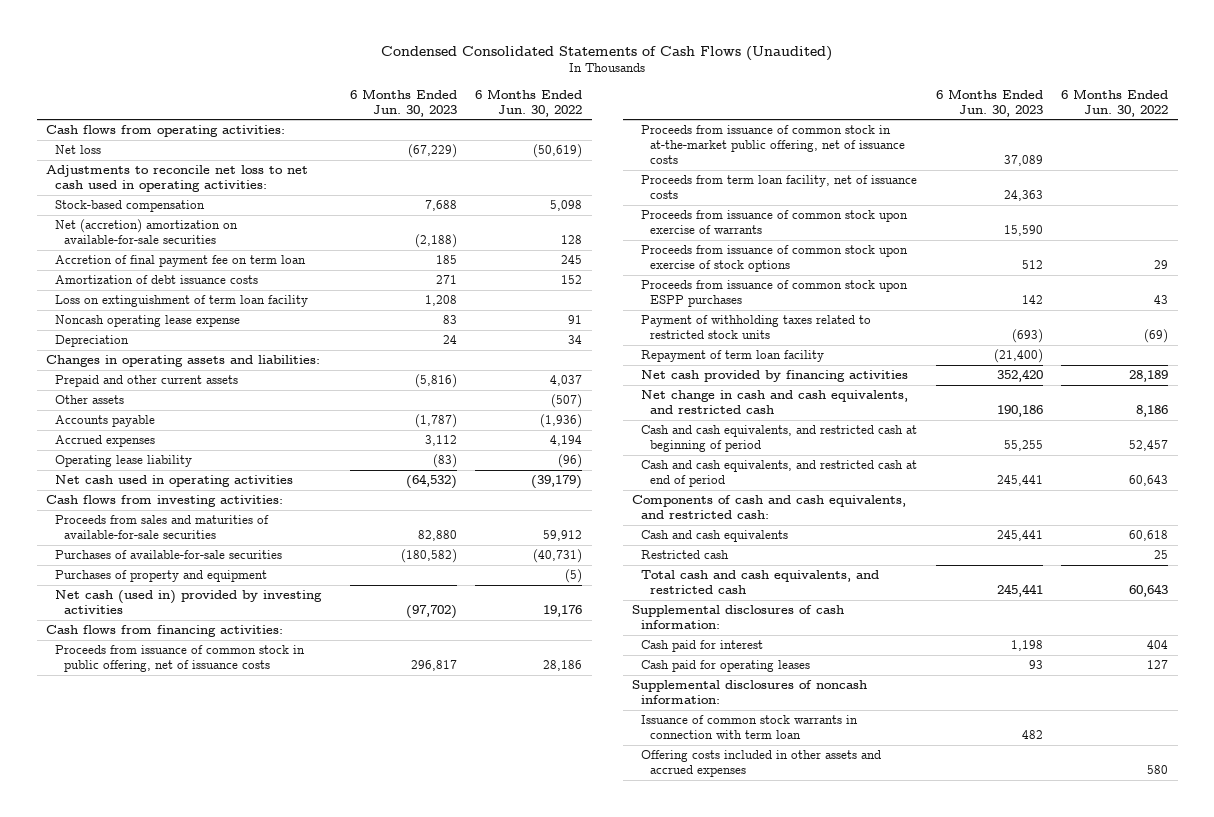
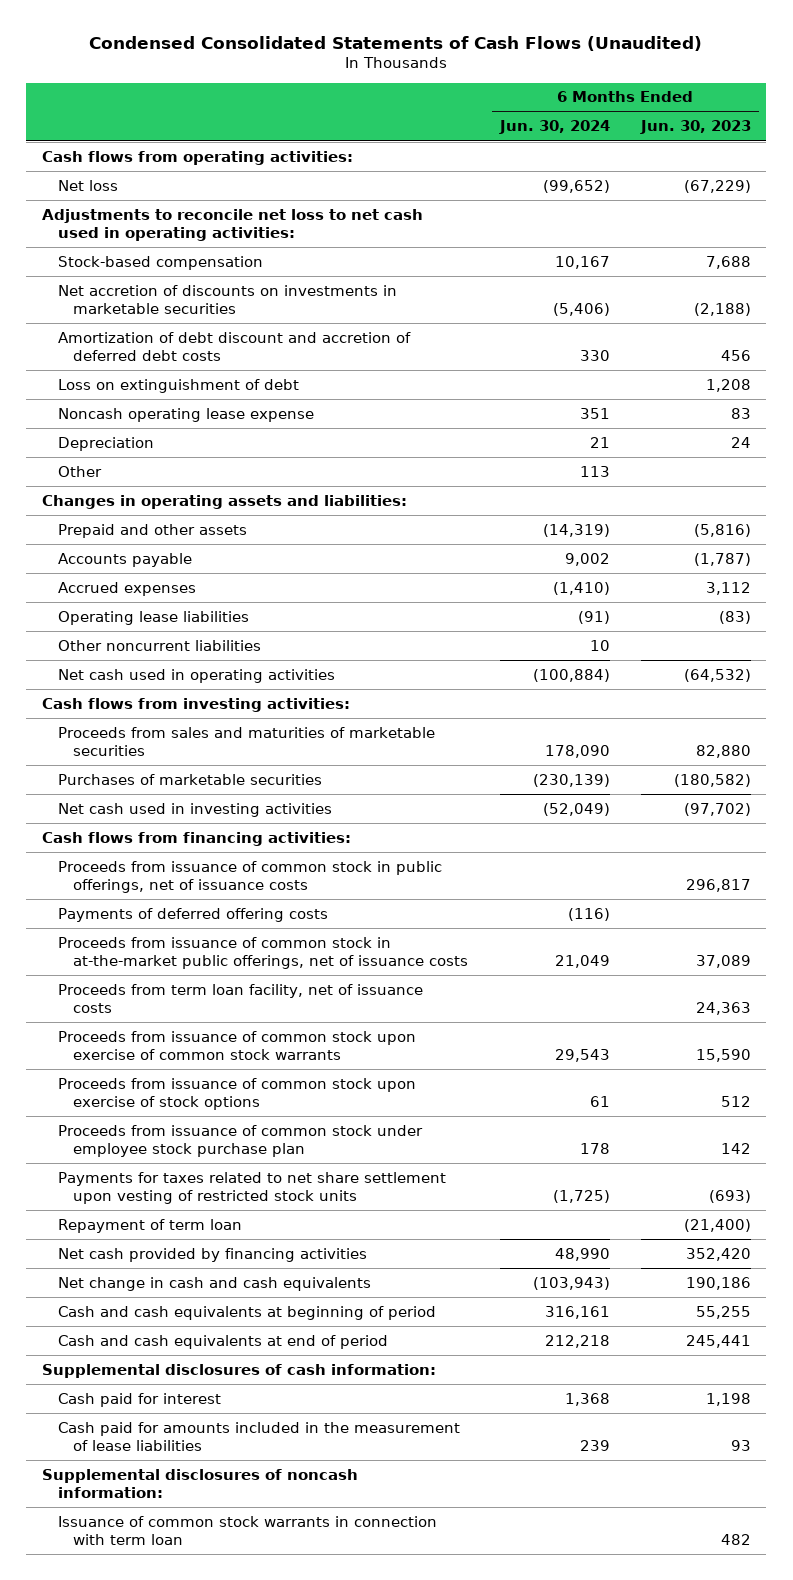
[475,88,583,117] 6 Months Ended Jun. 30, 2022 -> none
none -> [498,120,610,135] Jun. 30, 2024
[55,255,307,268] Accretion of final payment fee on term loan -> none
[55,275,259,285] Amortization of debt issuance costs -> none
[55,219,239,245] Net (accretion) amortization on available-for-sale securities -> [57,284,397,315] Net accretion of discounts on investments in marketable securities
none -> [57,331,411,362] Amortization of debt discount and accretion of deferred debt costs
[55,295,309,308] Loss on extinguishment of term loan facility -> [57,378,299,393] Loss on extinguishment of debt
none -> [57,465,102,477] Other
[55,395,125,405] Other assets -> none
[55,375,239,388] Prepaid and other current assets -> [57,523,247,538] Prepaid and other assets
[55,455,193,468] Operating lease liability -> [57,610,249,625] Operating lease liabilities
none -> [57,639,261,651] Other noncurrent liabilities
[55,570,268,583] Purchases of property and equipment -> none
[55,515,270,540] Proceeds from sales and maturities of available-for-sale securities -> [57,726,435,757] Proceeds from sales and maturities of marketable securities
[55,550,283,560] Purchases of available-for-sale securities -> [57,773,322,785] Purchases of marketable securities
[55,590,323,615] Net cash (used in) provided by investing activities -> [57,802,332,817] Net cash used in investing activities
[55,645,306,673] Proceeds from issuance of common stock in public offering, net of issuance costs -> [57,860,442,894] Proceeds from issuance of common stock in public offerings, net of issuance costs
none -> [57,907,328,922] Payments of deferred offering costs
[641,125,906,164] Proceeds from issuance of common stock in at-the-market public offering, net of issuance costs -> [57,936,469,970] Proceeds from issuance of common stock in at-the-market public offerings, net of issuance costs
[641,210,909,235] Proceeds from issuance of common stock upon exercise of warrants -> [57,1030,416,1061] Proceeds from issuance of common stock upon exercise of common stock warrants
[641,280,909,308] Proceeds from issuance of common stock upon ESPP purchases -> [57,1124,423,1158] Proceeds from issuance of common stock under employee stock purchase plan
[641,315,872,340] Payment of withholding taxes related to restricted stock units -> [57,1171,446,1205] Payments for taxes related to net share settlement upon vesting of restricted stock units
[641,350,825,363] Repayment of term loan facility -> [57,1218,242,1233] Repayment of term loan
[631,495,906,520] Components of cash and cash equivalents, and restricted cash: -> none
[641,530,789,543] Cash and cash equivalents -> none
[641,550,730,560] Restricted cash -> none
[641,570,880,595] Total cash and cash equivalents, and restricted cash -> none
[641,390,909,415] Net change in cash and cash equivalents, and restricted cash -> [57,1276,371,1291] Net change in cash and cash equivalents
[641,425,918,453] Cash and cash equivalents, and restricted cash at beginning of period -> [57,1305,436,1320] Cash and cash equivalents at beginning of period
[641,460,918,488] Cash and cash equivalents, and restricted cash at end of period -> [57,1334,388,1349] Cash and cash equivalents at end of period
[641,660,811,673] Cash paid for operating leases -> [57,1421,460,1452] Cash paid for amounts included in the measurement of lease liabilities
[641,750,882,778] Offering costs included in other assets and accrued expenses -> none

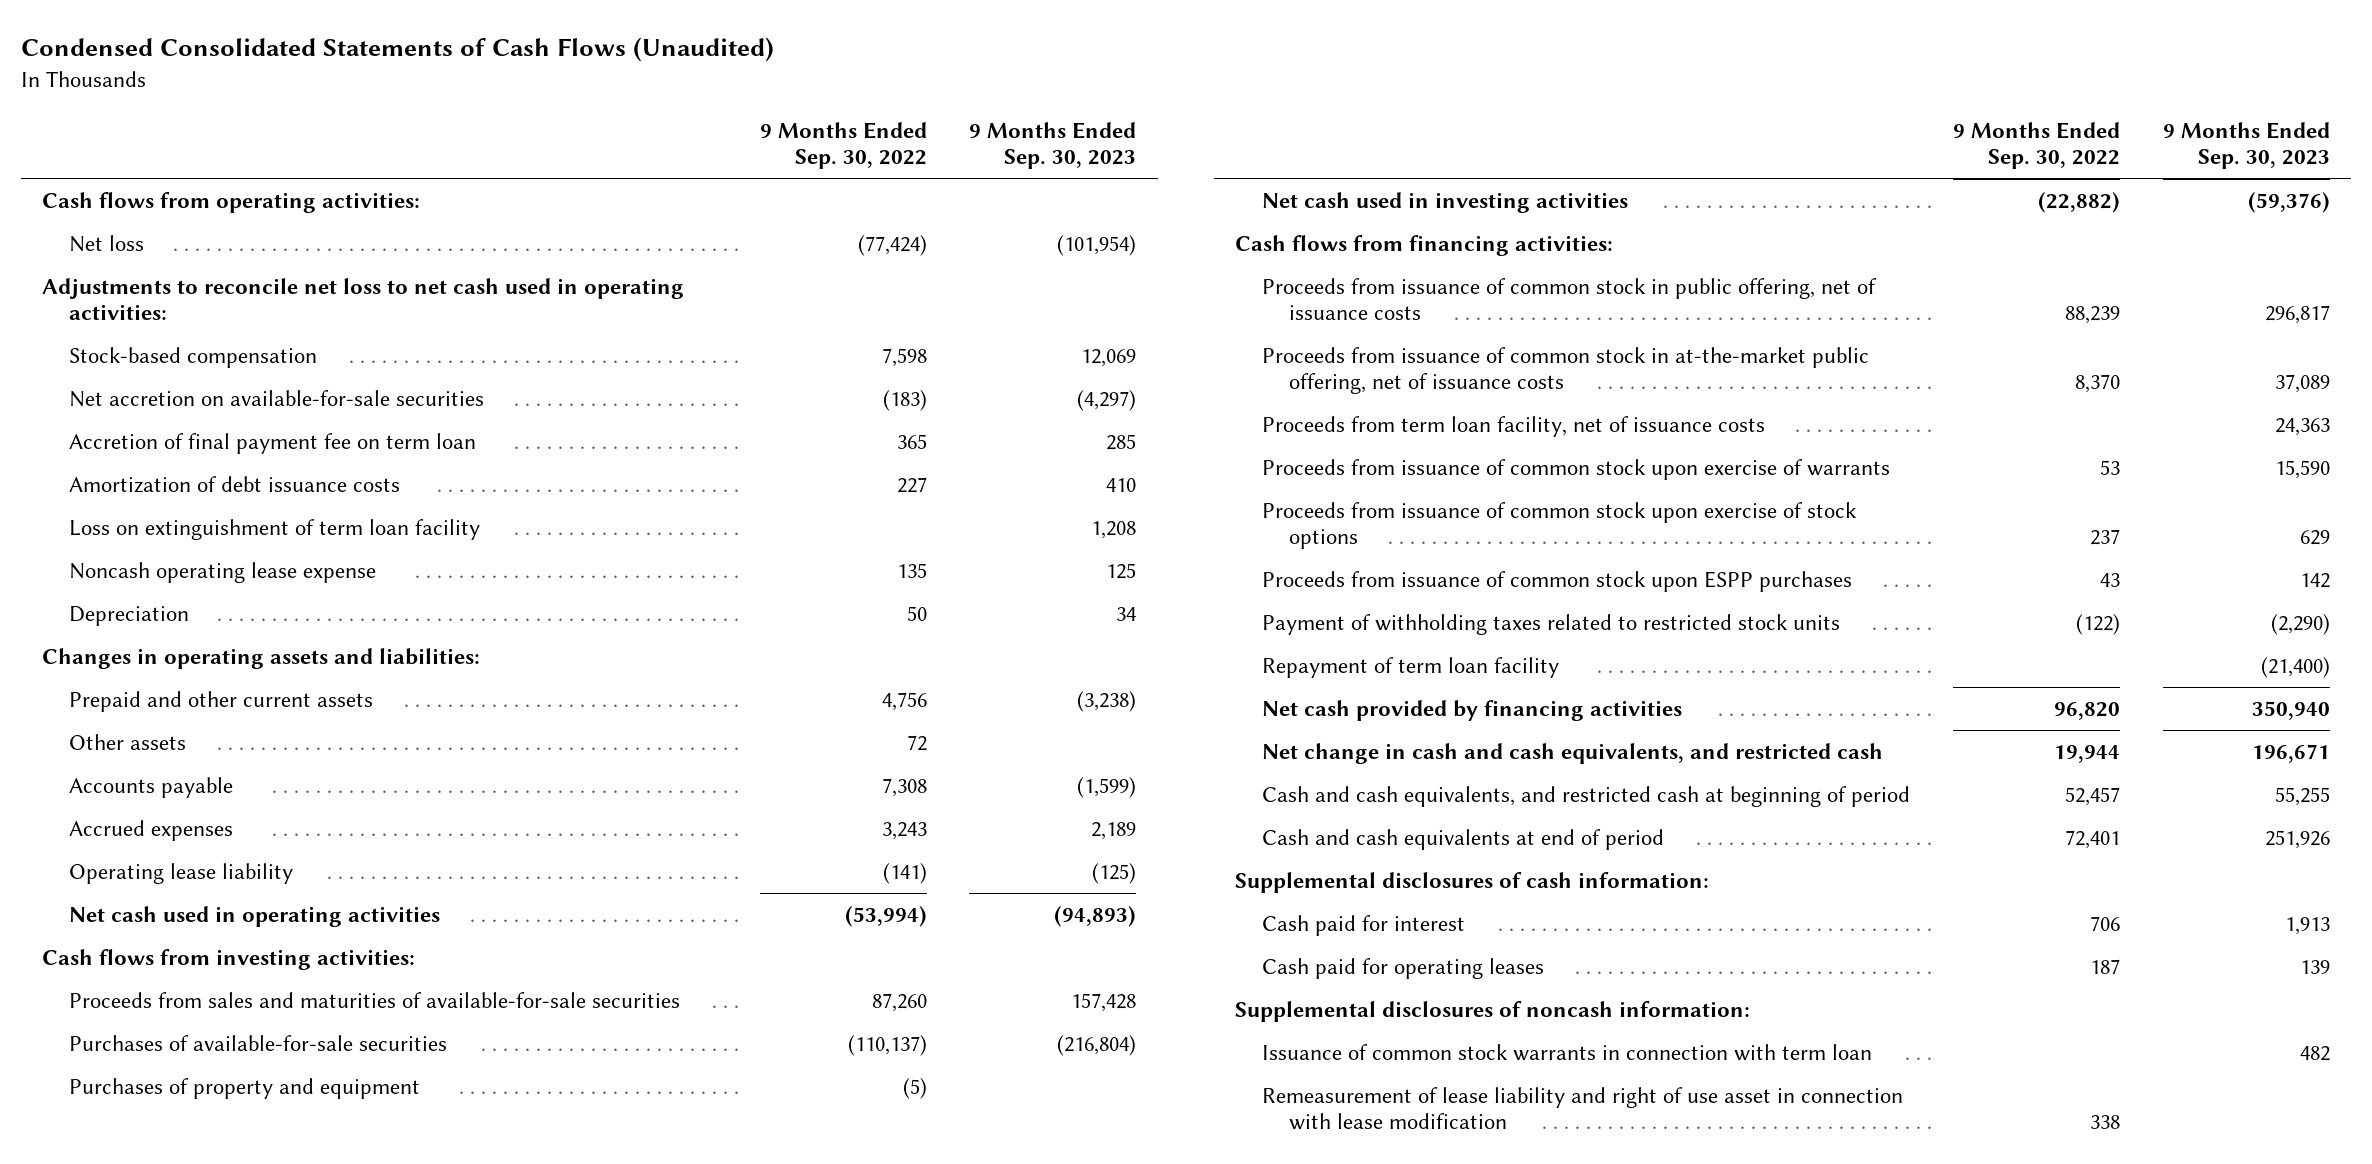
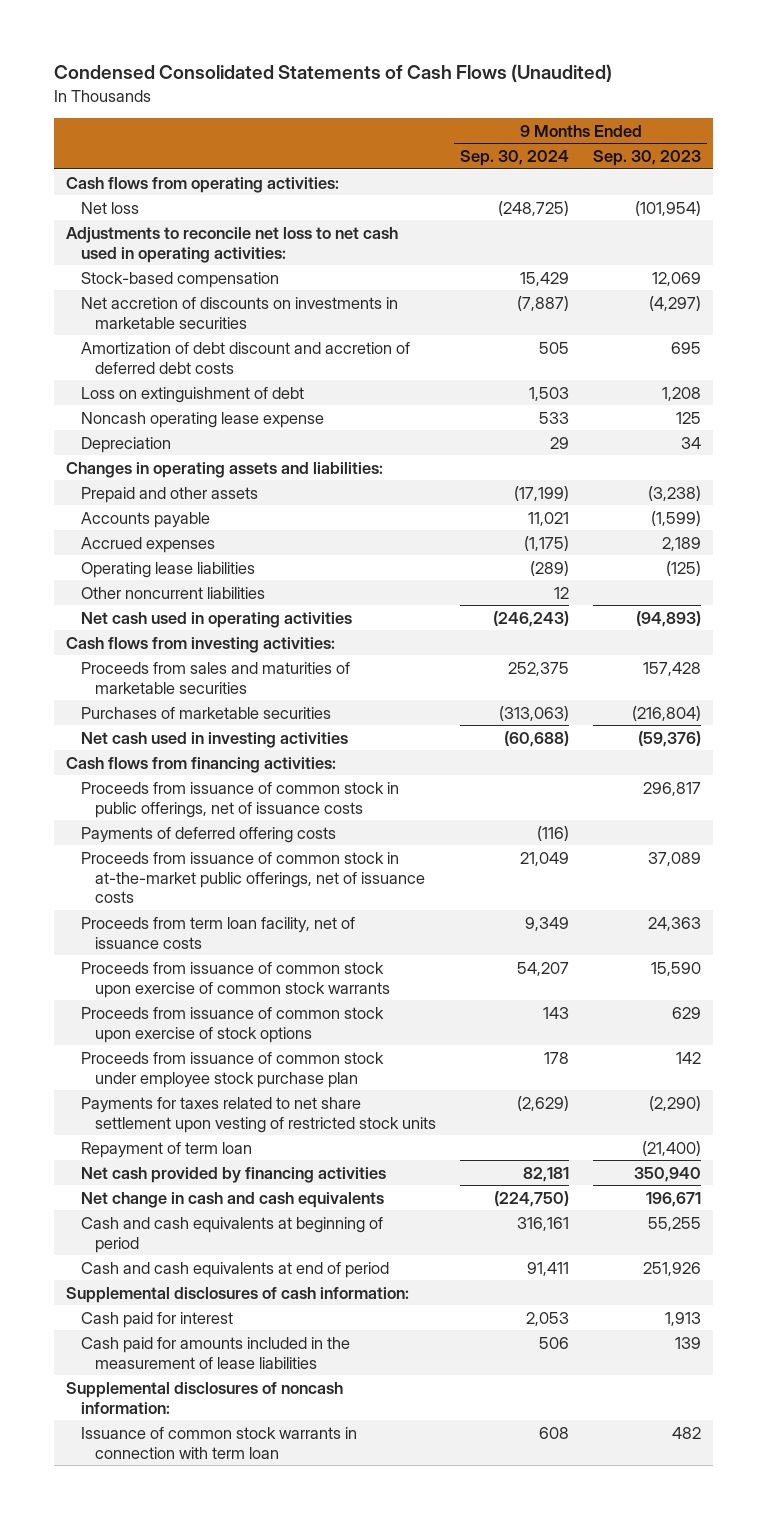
[759,121,927,170] 9 Months Ended Sep. 30, 2022 -> none
none -> [460,150,570,167] Sep. 30, 2024
[69,432,477,454] Accretion of final payment fee on term loan -> none
[69,475,401,493] Amortization of debt issuance costs -> none
[69,389,485,407] Net accretion on available-for-sale securities -> [80,296,398,329] Net accretion of discounts on investments in marketable securities
none -> [80,341,410,374] Amortization of debt discount and accretion of deferred debt costs
[69,518,481,540] Loss on extinguishment of term loan facility -> [80,386,304,403] Loss on extinguishment of debt
[69,733,187,750] Other assets -> none
[69,690,374,712] Prepaid and other current assets -> [80,486,258,503] Prepaid and other assets
[69,862,294,884] Operating lease liability -> [80,561,255,578] Operating lease liabilities
none -> [80,586,265,599] Other noncurrent liabilities
[69,1077,421,1099] Purchases of property and equipment -> none
[69,991,681,1008] Proceeds from sales and maturities of available-for-sale securities -> [80,661,350,694] Proceeds from sales and maturities of marketable securities
[69,1034,448,1051] Purchases of available-for-sale securities -> [80,706,331,719] Purchases of marketable securities
[1262,277,1878,320] Proceeds from issuance of common stock in public offering, net of issuance costs -> [80,781,399,818] Proceeds from issuance of common stock in public offerings, net of issuance costs
none -> [80,826,336,843] Payments of deferred offering costs
[1262,346,1870,394] Proceeds from issuance of common stock in at-the-market public offering, net of issuance costs -> [80,851,426,904] Proceeds from issuance of common stock in at-the-market public offerings, net of issuance costs
[1262,458,1891,480] Proceeds from issuance of common stock upon exercise of warrants -> [80,961,391,998] Proceeds from issuance of common stock upon exercise of common stock warrants
[1262,570,1853,592] Proceeds from issuance of common stock upon ESPP purchases -> [80,1051,384,1088] Proceeds from issuance of common stock under employee stock purchase plan
[1262,613,1841,635] Payment of withholding taxes related to restricted stock units -> [80,1096,437,1133] Payments for taxes related to net share settlement upon vesting of restricted stock units
[1262,656,1560,678] Repayment of term loan facility -> [80,1141,252,1158] Repayment of term loan
[1262,742,1884,764] Net change in cash and cash equivalents, and restricted cash -> [80,1191,384,1208] Net change in cash and cash equivalents
[1262,785,1911,807] Cash and cash equivalents, and restricted cash at beginning of period -> [80,1216,383,1253] Cash and cash equivalents at beginning of period
[1262,957,1545,979] Cash paid for operating leases -> [80,1336,350,1369] Cash paid for amounts included in the measurement of lease liabilities
[1262,1086,1904,1130] Remeasurement of lease liability and right of use asset in connection with lease modification -> none

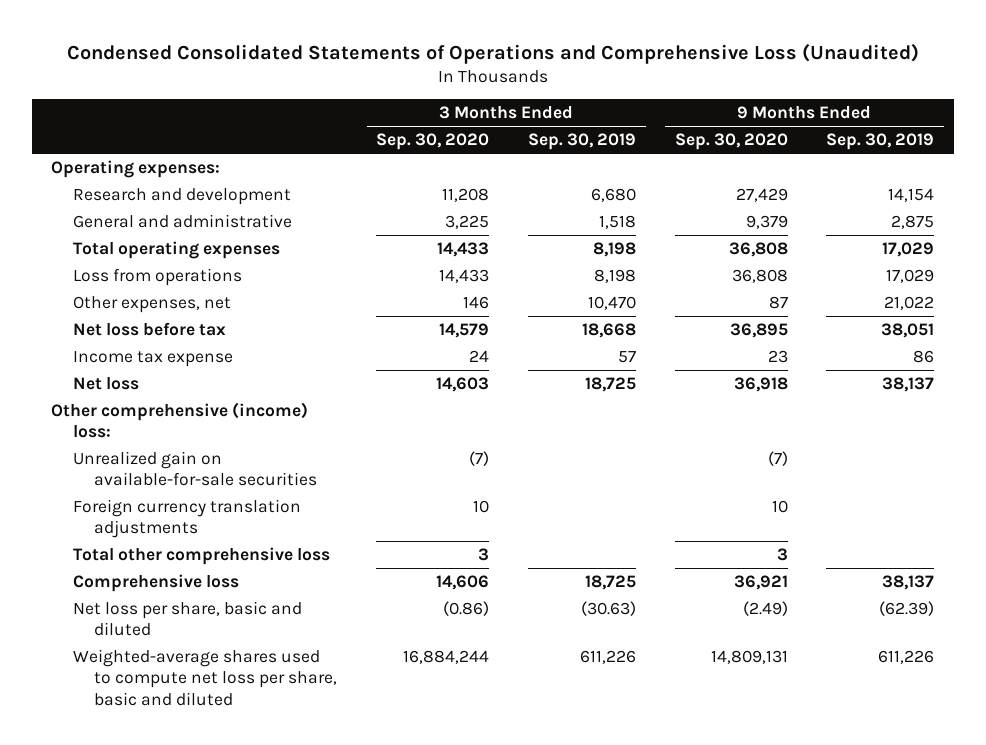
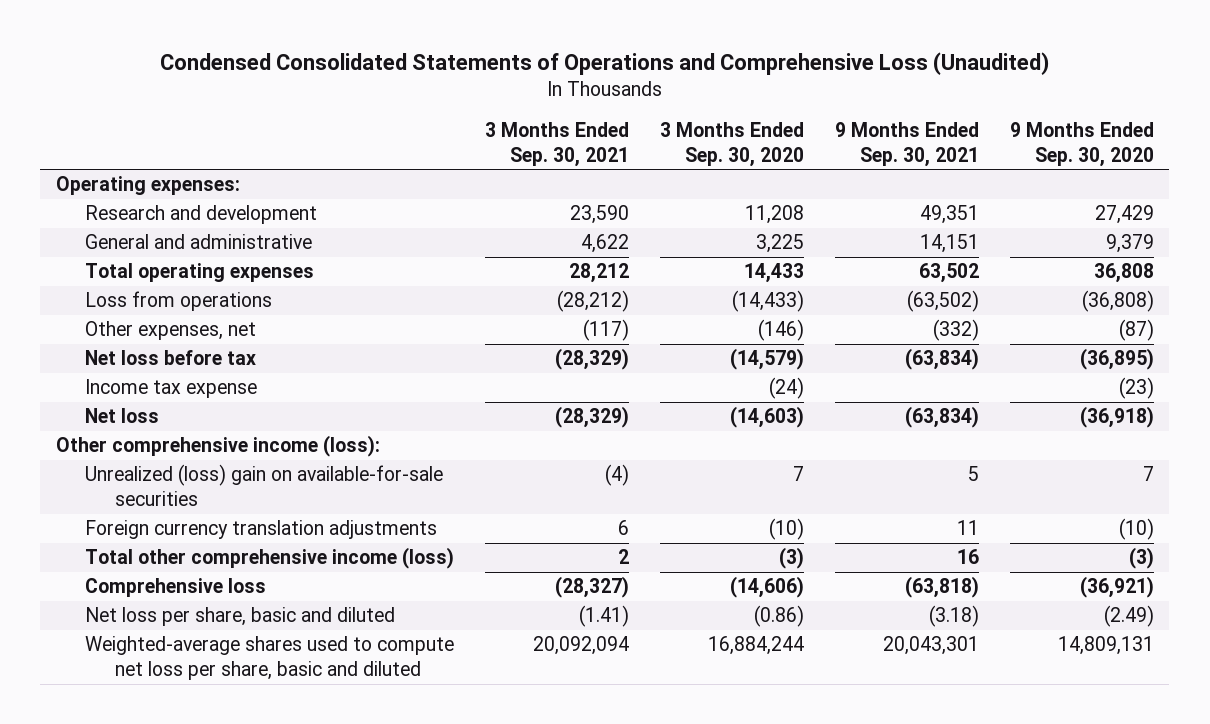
[527,133,636,151] Sep. 30, 2019 -> none
[826,133,935,151] Sep. 30, 2019 -> none
none -> [485,122,630,167] 3 Months Ended Sep. 30, 2021
none -> [835,122,980,167] 9 Months Ended Sep. 30, 2021
[439,268,490,283] 14,433 -> [732,290,805,313] (14,433)
[731,268,788,283] 36,808 -> [1082,290,1155,313] (36,808)
[463,295,490,309] 146 -> [758,319,805,342] (146)
[768,295,788,309] 87 -> [1119,319,1155,342] (87)
[439,322,490,338] 14,579 -> [730,348,805,371] (14,579)
[729,322,788,338] 36,895 -> [1080,348,1155,371] (36,895)
[469,349,490,362] 24 -> [769,377,805,400] (24)
[767,349,788,363] 23 -> [1119,377,1155,400] (23)
[436,376,490,392] 14,603 -> [730,406,805,429] (14,603)
[733,376,788,392] 36,918 -> [1080,406,1155,429] (36,918)
[51,401,309,439] Other comprehensive (income) loss: -> [55,435,380,458] Other comprehensive income (loss):
[72,450,318,487] Unrealized gain on available-for-sale securities -> [85,464,444,506] Unrealized (loss) gain on available-for-sale securities
[469,450,490,466] (7) -> [793,466,805,482] 7
[767,450,788,466] (7) -> [1143,466,1155,482] 7
[473,499,490,513] 10 -> [769,518,805,541] (10)
[771,499,788,513] 10 -> [1119,518,1155,541] (10)
[72,546,330,565] Total other comprehensive loss -> [85,547,455,570] Total other comprehensive income (loss)
[478,547,490,561] 3 -> [779,547,805,570] (3)
[776,547,788,561] 3 -> [1129,547,1155,570] (3)
[436,574,490,590] 14,606 -> [730,576,805,599] (14,606)
[733,574,788,590] 36,921 -> [1080,576,1155,599] (36,921)

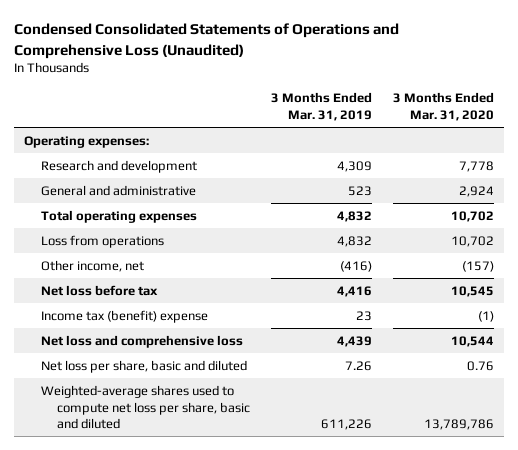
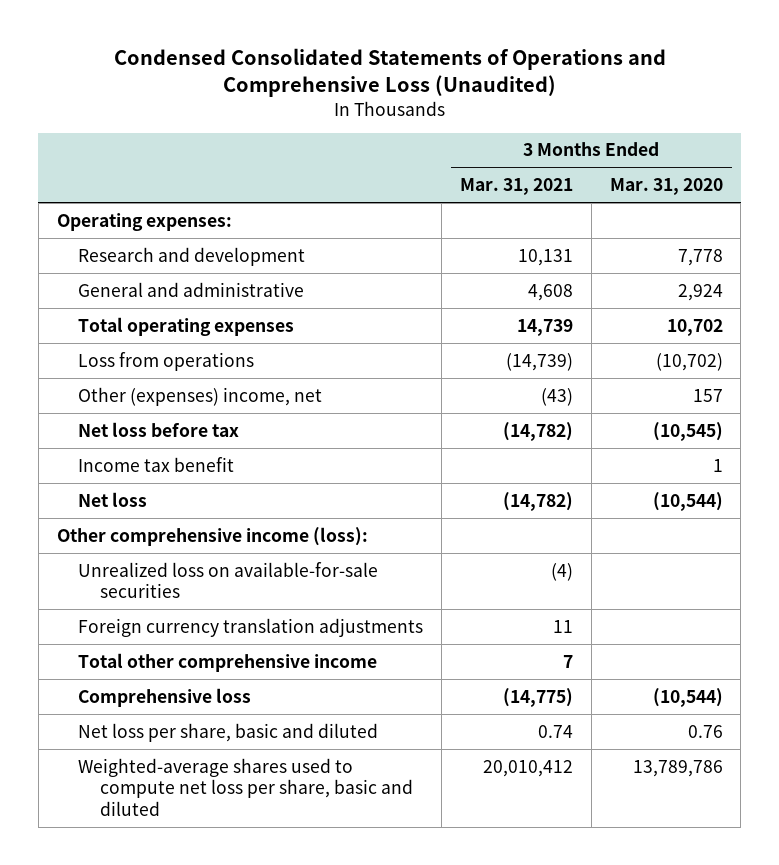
[270,92,372,122] 3 Months Ended Mar. 31, 2019 -> none
none -> [459,178,573,196] Mar. 31, 2021
[450,235,494,247] 10,702 -> [655,352,723,371] (10,702)
[40,259,144,272] Other income, net -> [78,386,323,406] Other (expenses) income, net
[461,260,494,272] (157) -> [692,388,723,402] 157
[450,285,494,297] 10,545 -> [652,421,723,441] (10,545)
[40,309,208,323] Income tax (benefit) expense -> [78,456,235,472] Income tax benefit
[477,310,494,322] (1) -> [712,458,723,472] 1
[40,334,243,348] Net loss and comprehensive loss -> [78,491,148,507] Net loss
[450,335,494,347] 10,544 -> [652,491,723,511] (10,544)
none -> [56,526,368,546] Other comprehensive income (loss):
none -> [78,561,379,599] Unrealized loss on available-for-sale securities
none -> [78,617,424,637] Foreign currency translation adjustments
none -> [78,652,378,672] Total other comprehensive income
none -> [78,687,252,707] Comprehensive loss

